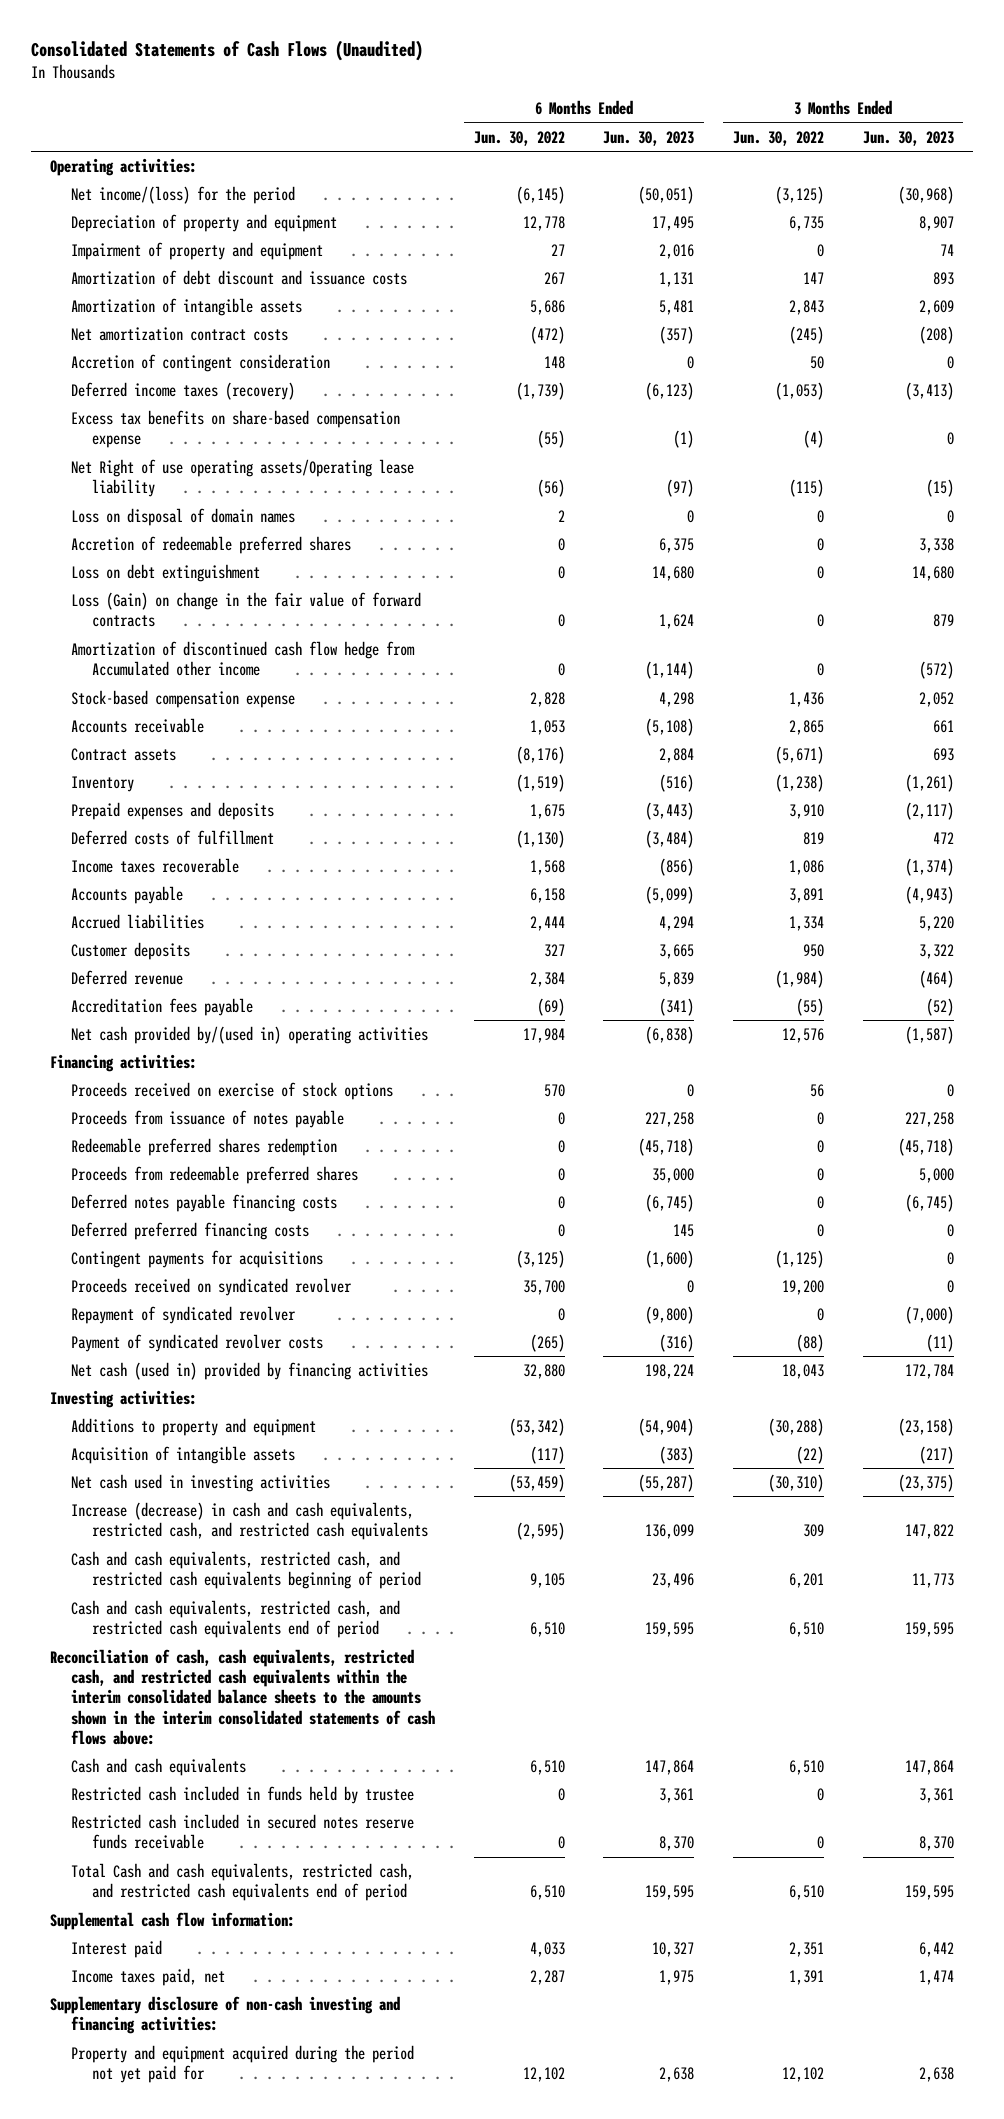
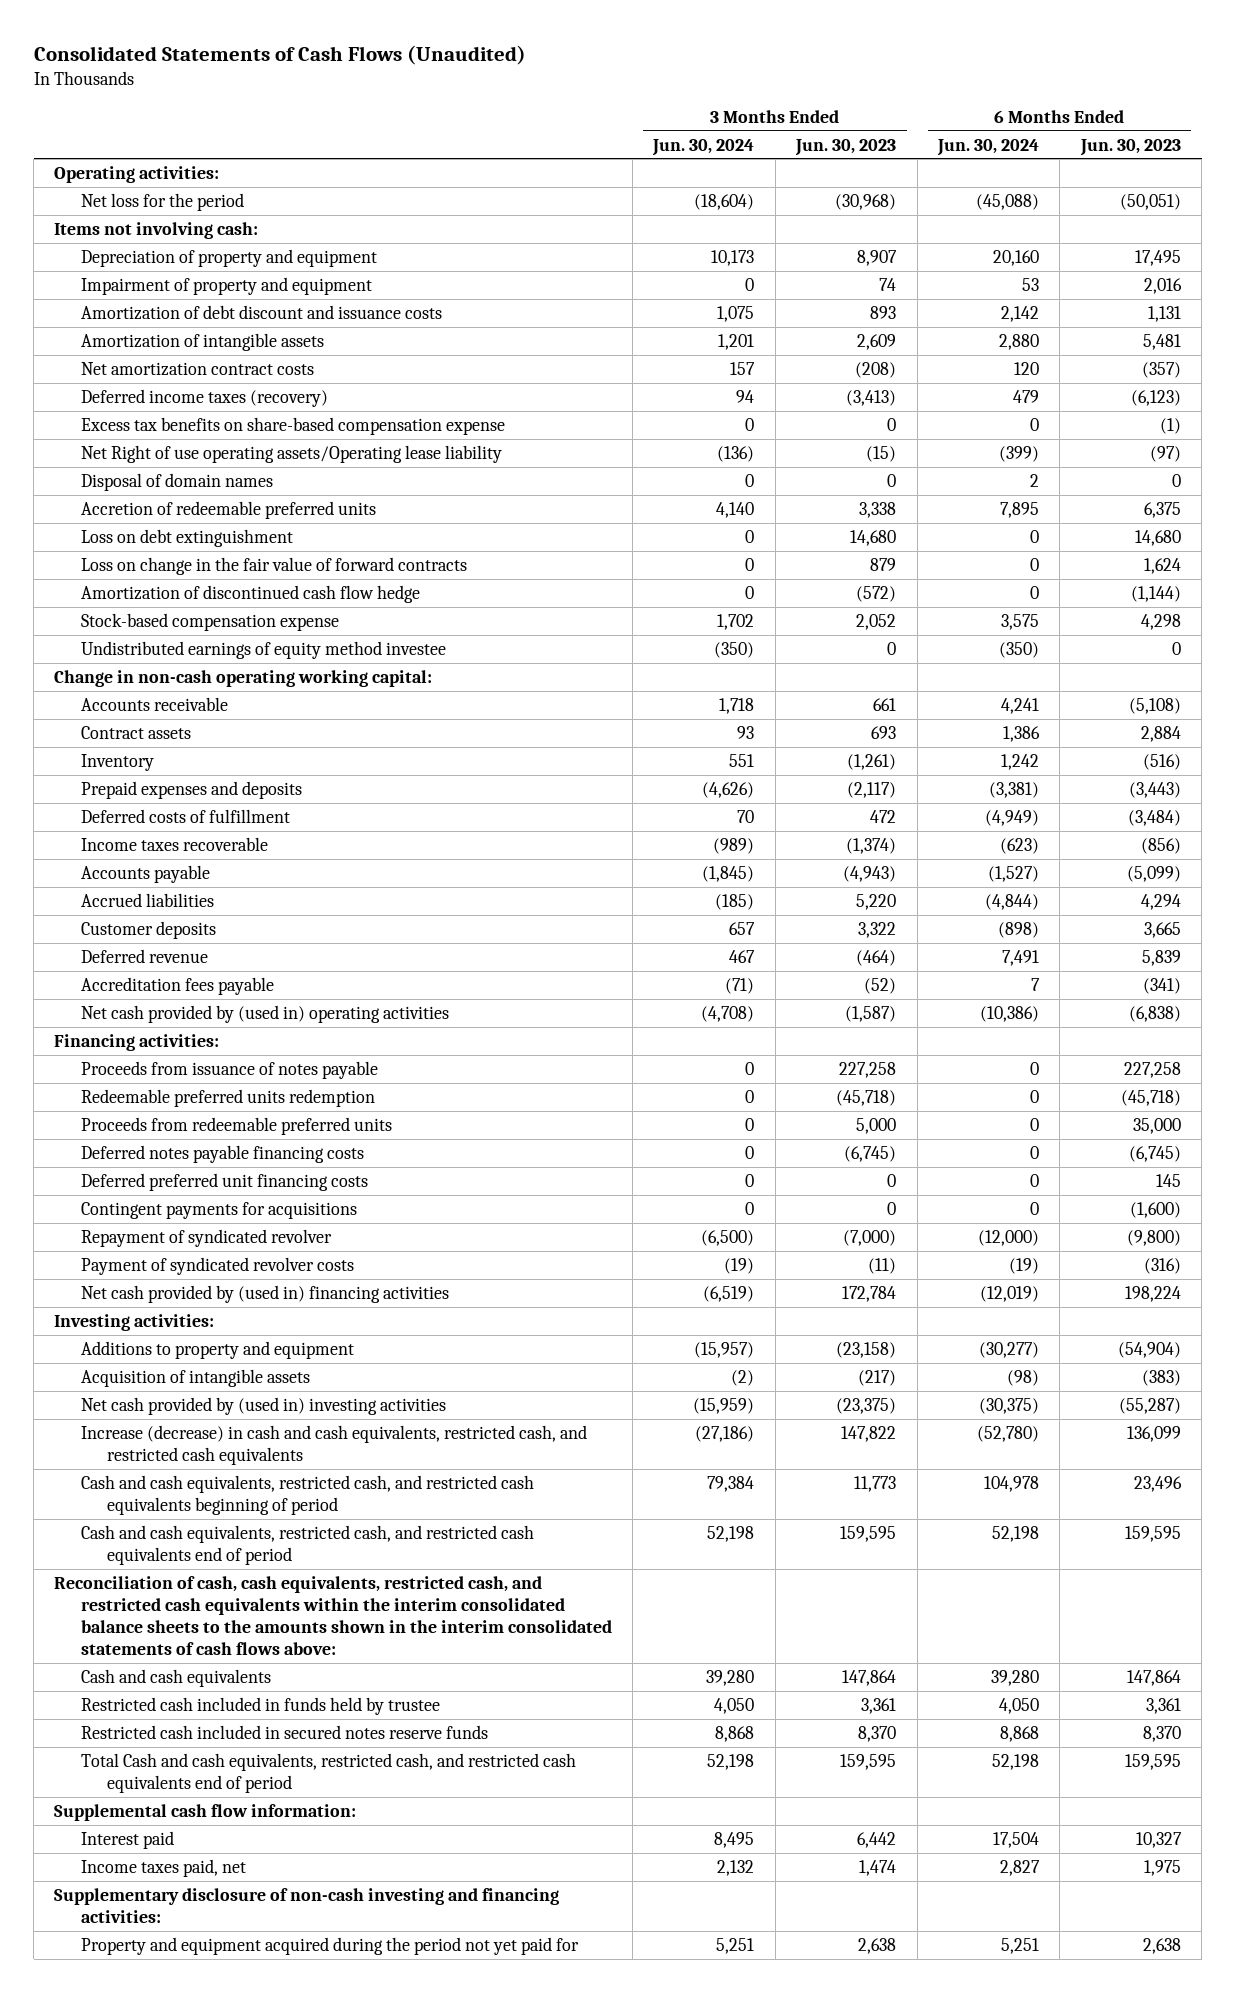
[473,130,565,146] Jun. 30, 2022 -> none
[732,130,824,146] Jun. 30, 2022 -> none
none -> [652,138,755,156] Jun. 30, 2024
none -> [936,138,1039,156] Jun. 30, 2024
[71,185,296,204] Net income/(loss) for the period -> [80,192,244,211] Net loss for the period
none -> [54,221,259,239] Items not involving cash:
[71,353,331,372] Accretion of contingent consideration -> none
[71,507,296,526] Loss on disposal of domain names -> [80,472,273,491] Disposal of domain names
[71,535,352,554] Accretion of redeemable preferred shares -> [80,500,376,519] Accretion of redeemable preferred units
[71,591,422,628] Loss (Gain) on change in the fair value of forward contracts -> [80,556,467,575] Loss on change in the fair value of forward contracts
[71,640,416,677] Amortization of discontinued cash flow hedge from Accumulated other income -> [80,584,420,603] Amortization of discontinued cash flow hedge
none -> [80,640,446,659] Undistributed earnings of equity method investee
none -> [54,669,433,687] Change in non-cash operating working capital:
[71,1025,429,1044] Net cash provided by/(used in) operating activities -> [80,1004,449,1023] Net cash provided by (used in) operating activities
[71,1081,394,1100] Proceeds received on exercise of stock options -> none
[71,1137,338,1156] Redeemable preferred shares redemption -> [80,1088,375,1107] Redeemable preferred units redemption
[71,1165,359,1184] Proceeds from redeemable preferred shares -> [80,1116,392,1135] Proceeds from redeemable preferred units
[71,1221,310,1240] Deferred preferred financing costs -> [80,1172,368,1191] Deferred preferred unit financing costs
[71,1277,353,1296] Proceeds received on syndicated revolver -> none
[71,1361,429,1380] Net cash (used in) provided by financing activities -> [80,1284,449,1303] Net cash provided by (used in) financing activities
[71,1473,331,1492] Net cash used in investing activities -> [80,1396,446,1415] Net cash provided by (used in) investing activities
[71,1813,415,1850] Restricted cash included in secured notes reserve funds receivable -> [80,1724,488,1739] Restricted cash included in secured notes reserve funds

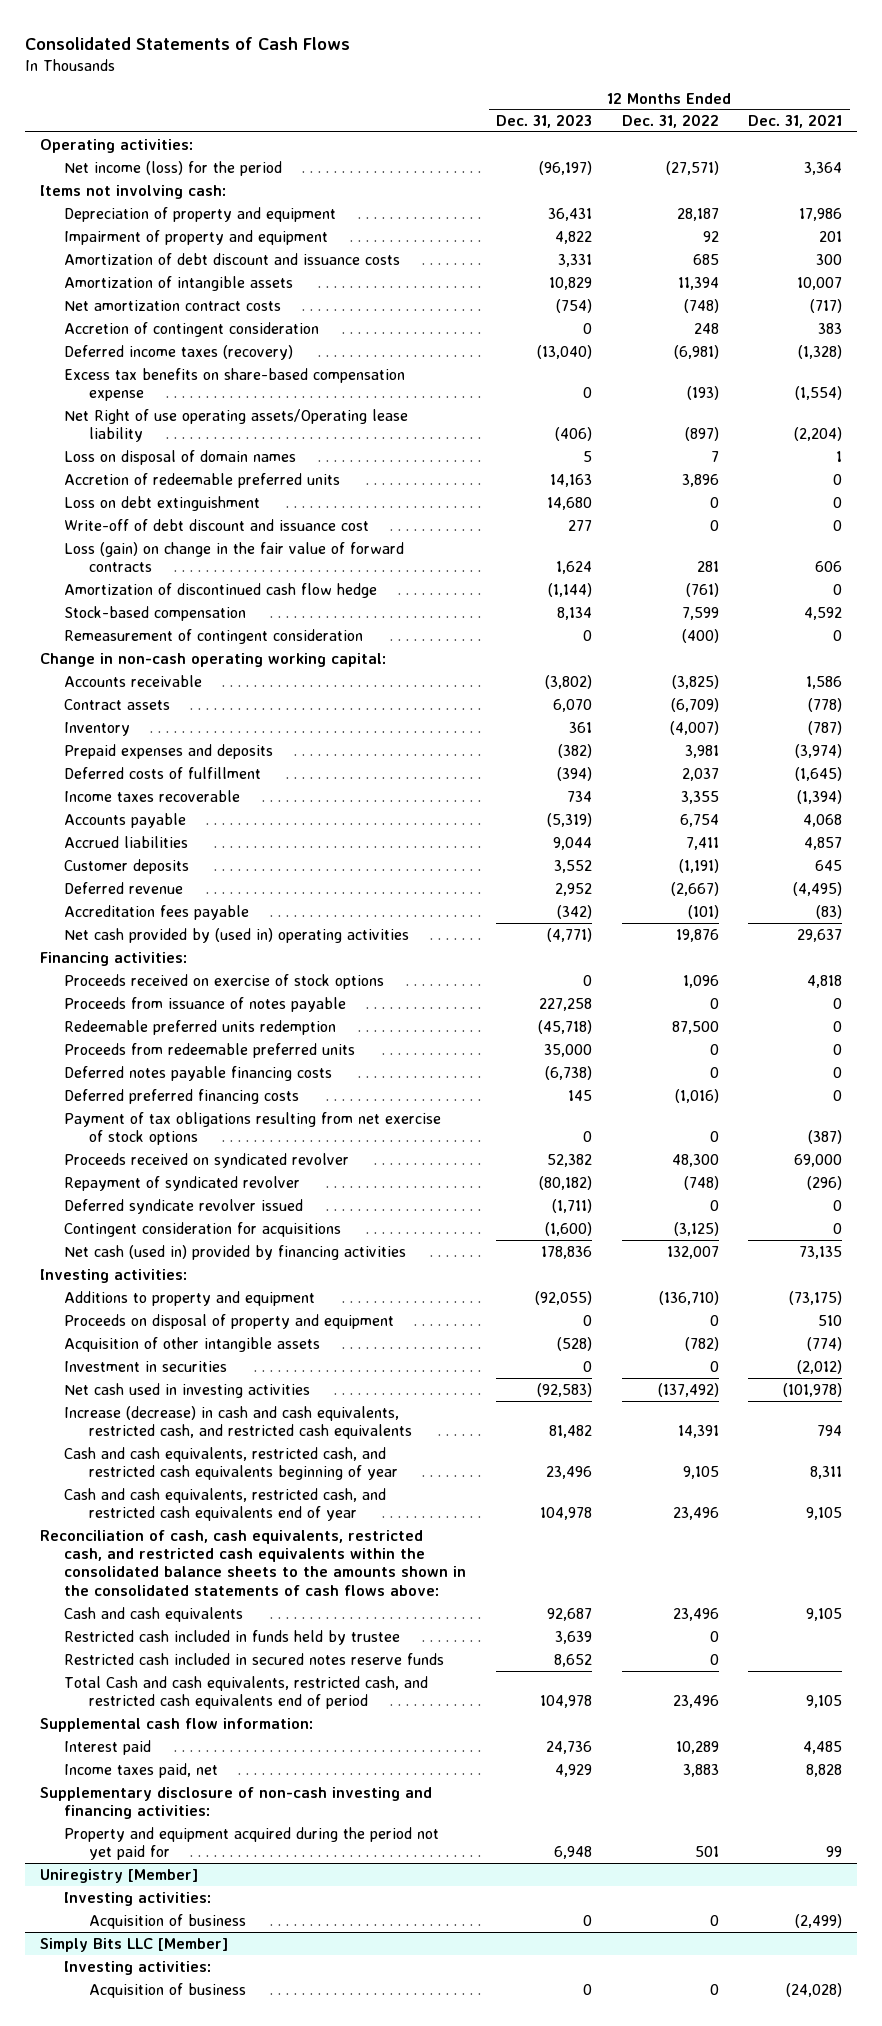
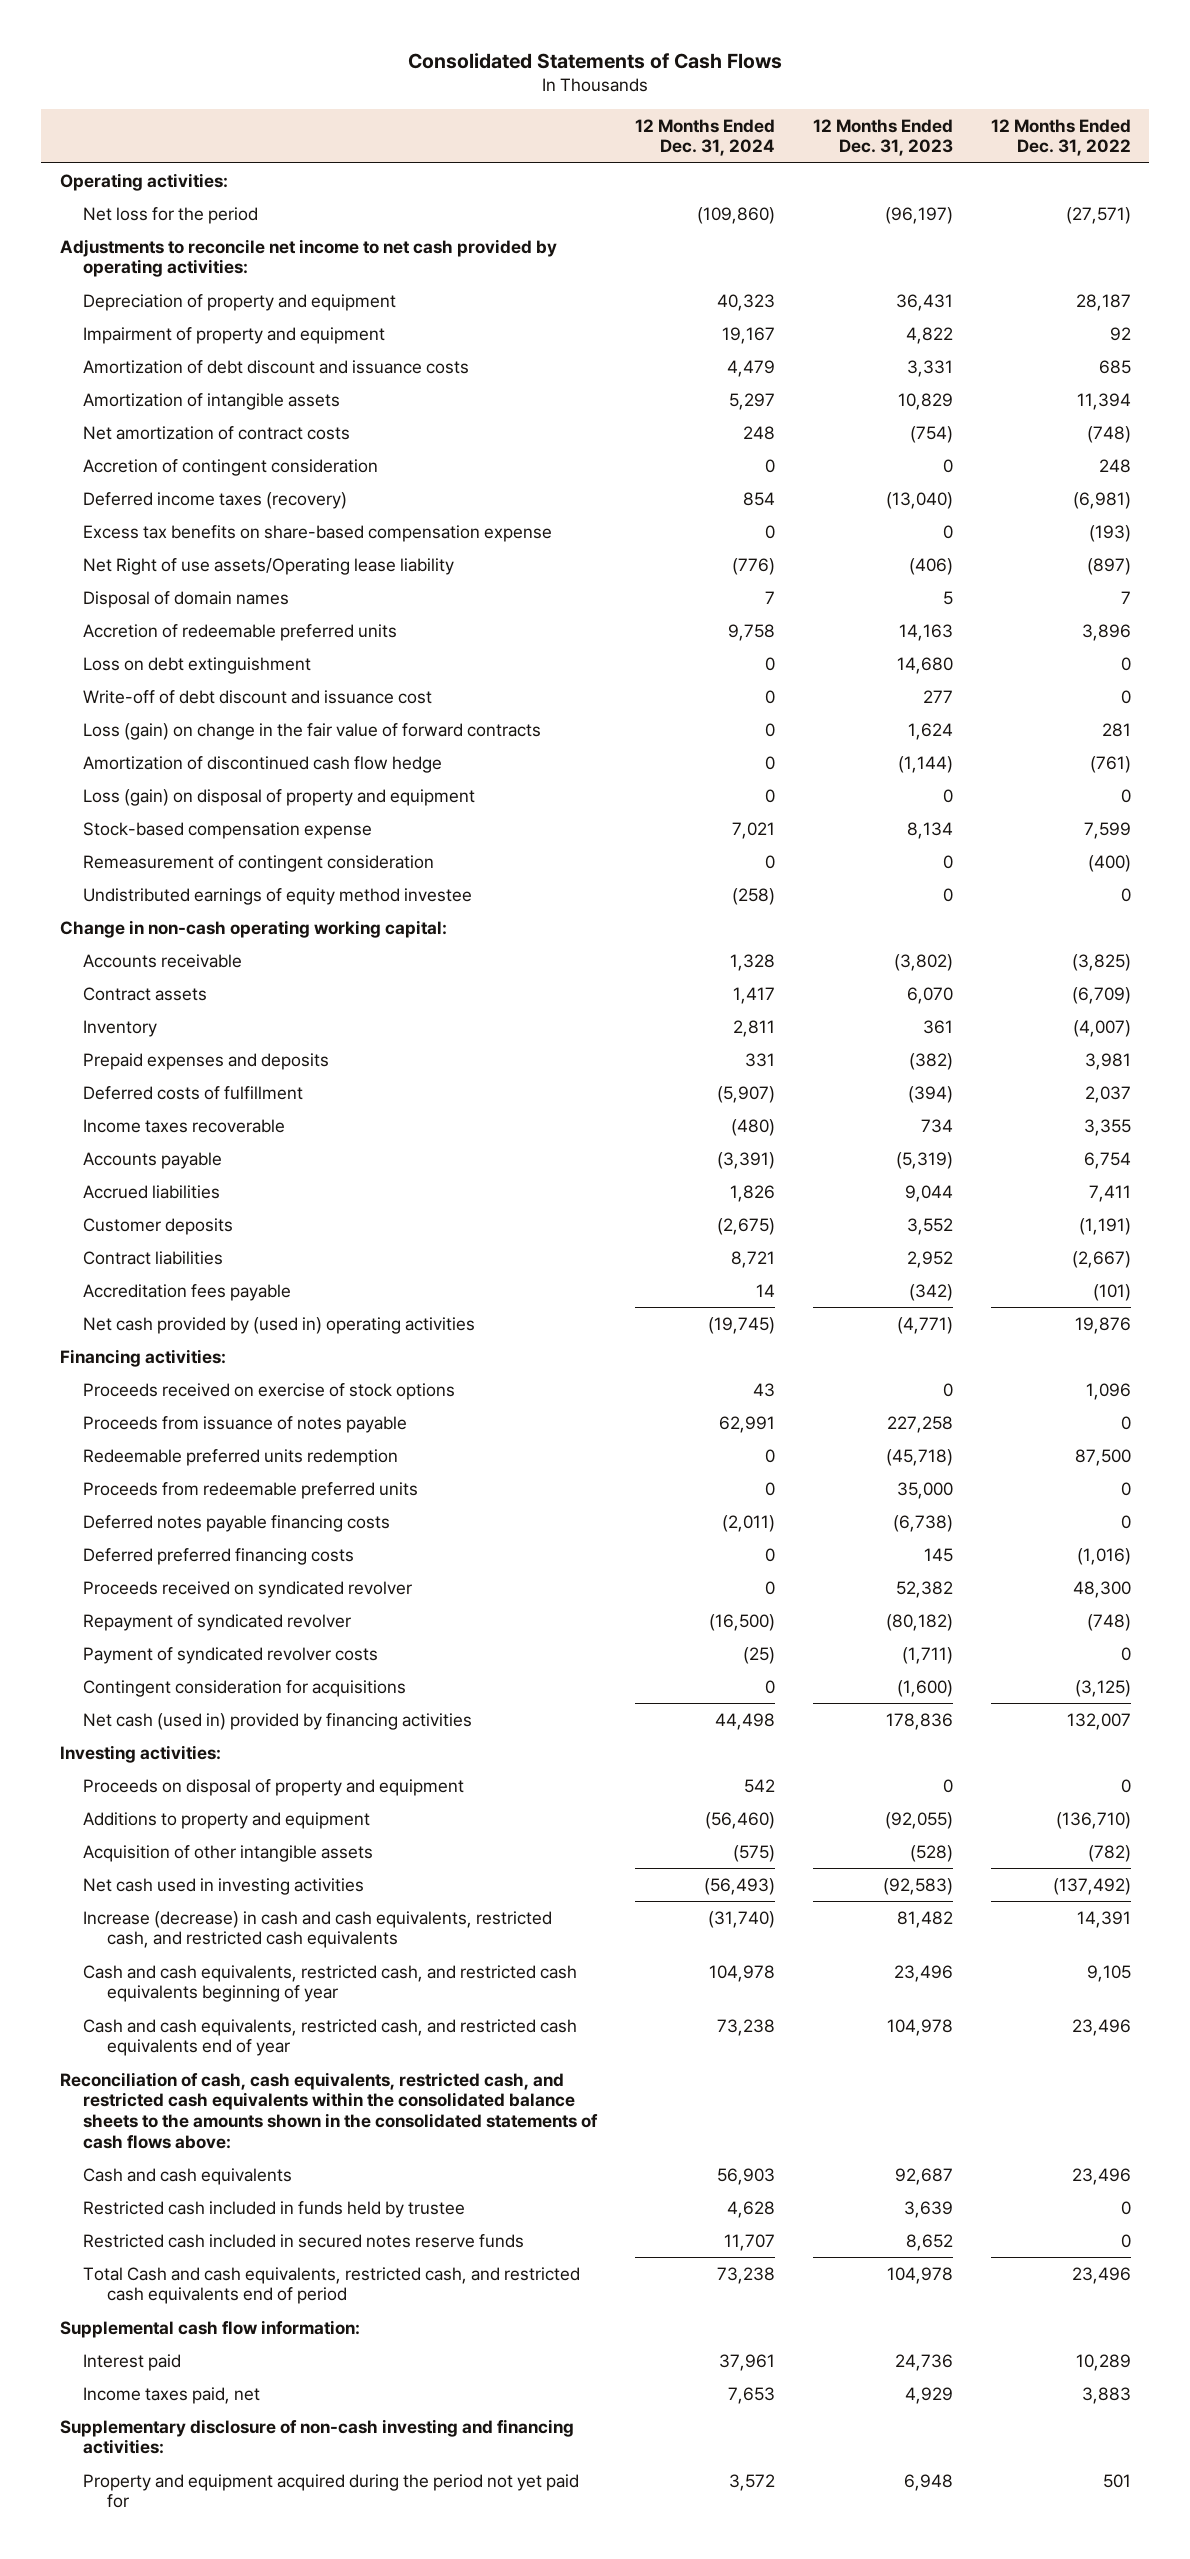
[748,114,843,129] Dec. 31, 2021 -> none
none -> [635,118,776,157] 12 Months Ended Dec. 31, 2024
[64,160,283,176] Net income (loss) for the period -> [83,206,259,224] Net loss for the period
[40,184,227,199] Items not involving cash: -> [59,238,557,278] Adjustments to reconcile net income to net cash provided by operating activities:
[64,299,282,311] Net amortization contract costs -> [83,425,351,440] Net amortization of contract costs
[64,408,409,443] Net Right of use operating assets/Operating lease liability -> [83,557,455,575] Net Right of use assets/Operating lease liability
[64,449,297,465] Loss on disposal of domain names -> [83,590,290,608] Disposal of domain names
none -> [83,788,476,806] Loss (gain) on disposal of property and equipment
[64,605,247,621] Stock-based compensation -> [83,821,373,839] Stock-based compensation expense
none -> [83,887,473,905] Undistributed earnings of equity method investee
[64,881,184,894] Deferred revenue -> [83,1250,224,1265] Contract liabilities
[64,1111,442,1146] Payment of tax obligations resulting from net exercise of stock options -> none
[64,1198,304,1214] Deferred syndicate revolver issued -> [83,1646,379,1664] Payment of syndicated revolver costs
[64,1290,316,1306] Additions to property and equipment -> [83,1811,371,1829] Additions to property and equipment
[64,1360,228,1372] Investment in securities -> none
[40,1868,199,1883] Uniregistry [Member] -> none
[64,1891,212,1906] Investing activities: -> none
[88,1913,246,1929] Acquisition of business -> none
[40,1937,229,1952] Simply Bits LLC [Member] -> none
[64,1960,212,1975] Investing activities: -> none
[88,1982,246,1998] Acquisition of business -> none

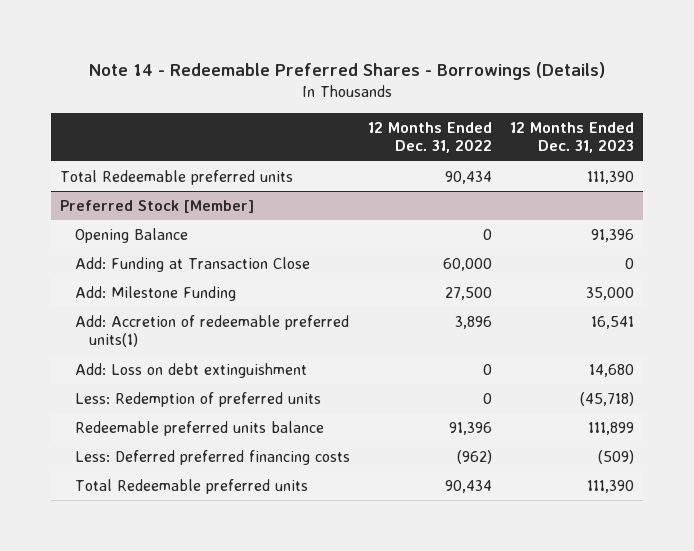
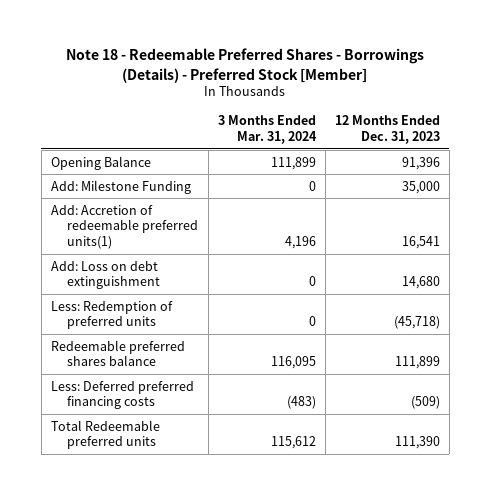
[88,61,605,80] Note 14 - Redeemable Preferred Shares - Borrowings (Details) -> [66,48,425,83] Note 18 - Redeemable Preferred Shares - Borrowings (Details) - Preferred Stock [Member]
[367,122,492,154] 12 Months Ended Dec. 31, 2022 -> none
none -> [217,115,317,145] 3 Months Ended Mar. 31, 2024
[60,170,294,186] Total Redeemable preferred units -> none
[60,200,255,214] Preferred Stock [Member] -> none
[74,257,310,273] Add: Funding at Transaction Close -> none
[74,421,324,437] Redeemable preferred units balance -> [50,339,185,367] Redeemable preferred shares balance

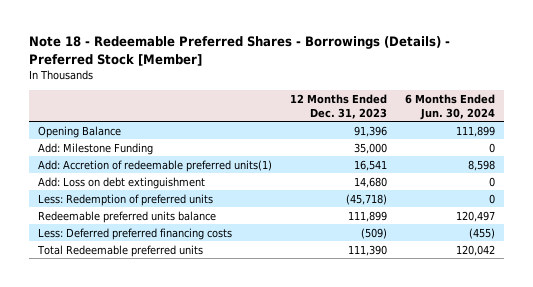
[217,115,317,145] 3 Months Ended Mar. 31, 2024 -> none
none -> [405,93,496,120] 6 Months Ended Jun. 30, 2024
[50,339,185,367] Redeemable preferred shares balance -> [37,210,216,223] Redeemable preferred units balance

